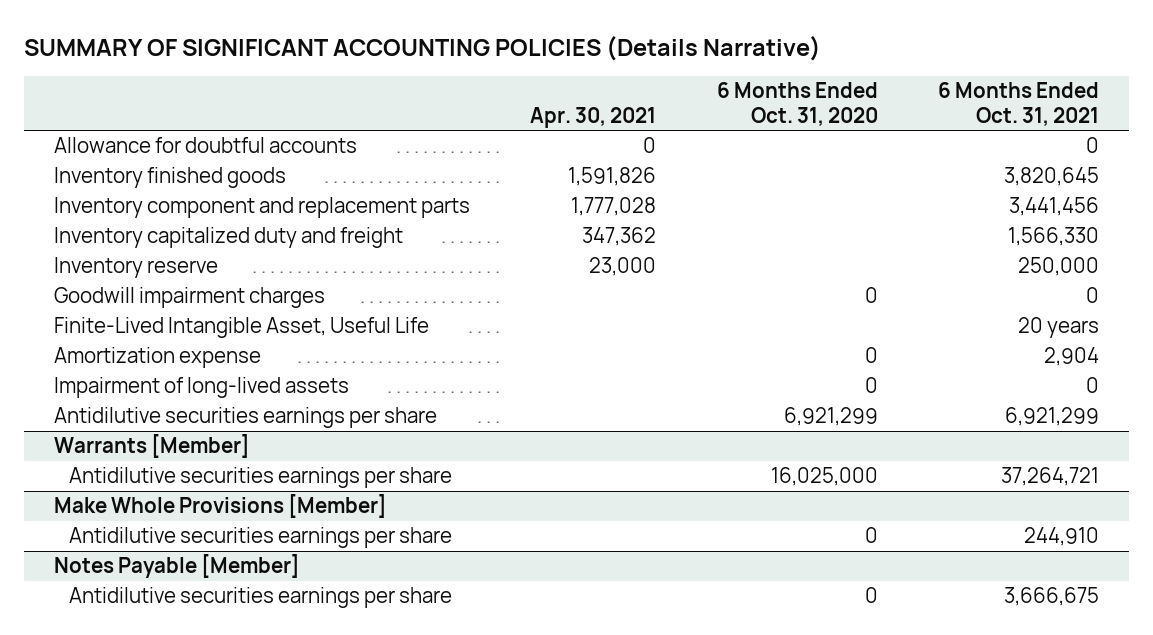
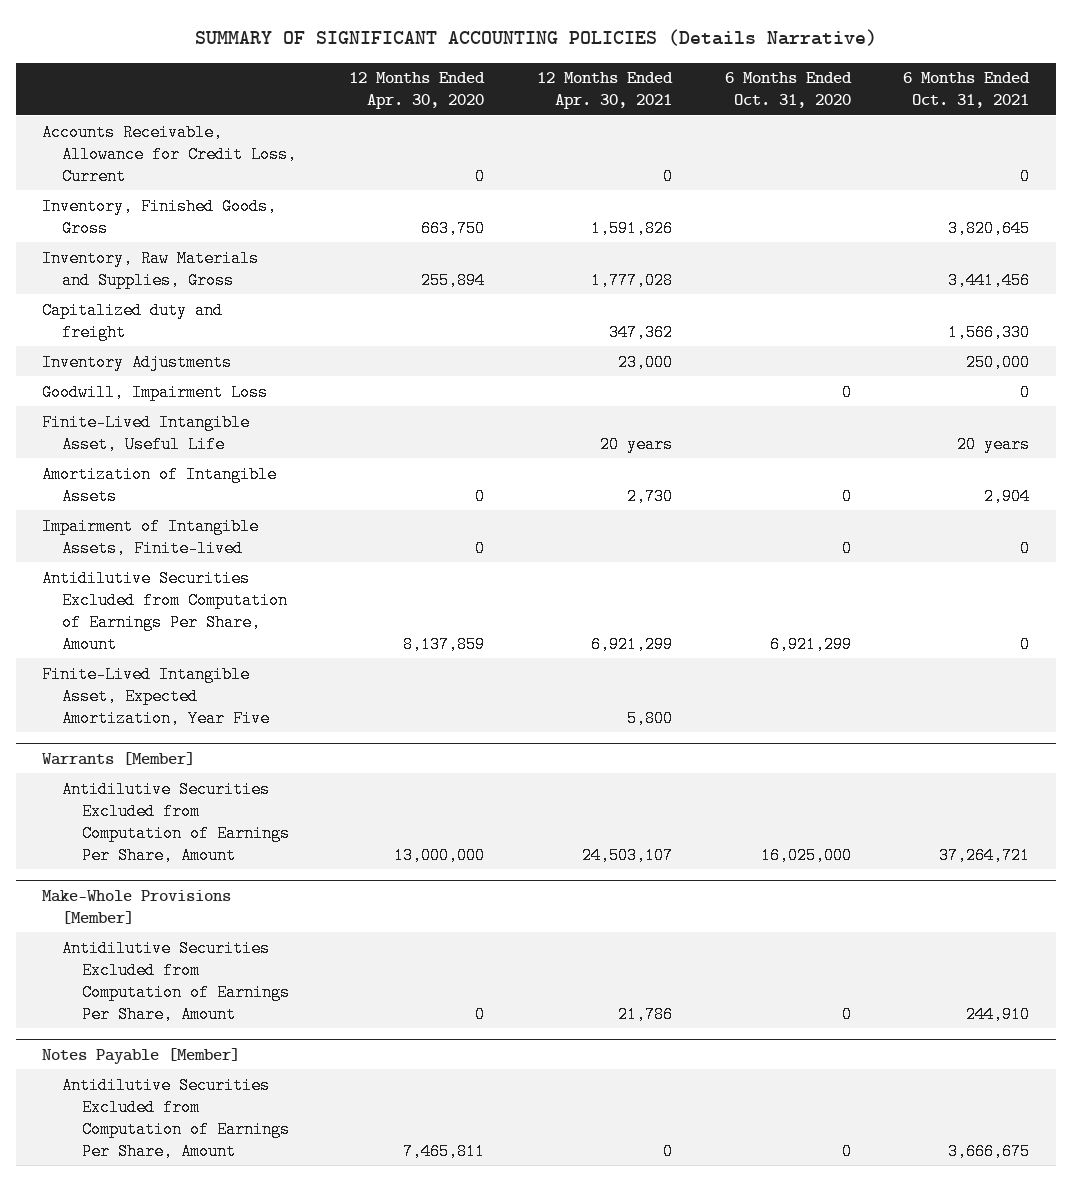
[530,106,657,128] Apr. 30, 2021 -> none
none -> [348,72,485,110] 12 Months Ended Apr. 30, 2020
none -> [536,72,673,110] 12 Months Ended Apr. 30, 2021
[54,137,358,154] Allowance for doubtful accounts -> [42,123,298,185] Accounts Receivable, Allowance for Credit Loss, Current
[54,167,287,189] Inventory finished goods -> [42,197,278,237] Inventory, Finished Goods, Gross
[54,197,471,219] Inventory component and replacement parts -> [42,249,260,289] Inventory, Raw Materials and Supplies, Gross
[54,227,404,249] Inventory capitalized duty and freight -> [42,301,224,341] Capitalized duty and freight
[54,257,219,279] Inventory reserve -> [42,353,233,371] Inventory Adjustments
[54,287,326,309] Goodwill impairment charges -> [42,383,269,401] Goodwill, Impairment Loss
[54,347,262,369] Amortization expense -> [42,465,278,505] Amortization of Intangible Assets
[54,377,350,399] Impairment of long-lived assets -> [42,517,260,557] Impairment of Intangible Assets, Finite-lived
[54,407,438,429] Antidilutive securities earnings per share -> [42,569,289,653] Antidilutive Securities Excluded from Computation of Earnings Per Share, Amount
[1005,407,1100,427] 6,921,299 -> [1020,635,1031,653] 0
none -> [42,665,271,727] Finite-Lived Intangible Asset, Expected Amortization, Year Five
[69,467,453,489] Antidilutive securities earnings per share -> [62,780,290,864] Antidilutive Securities Excluded from Computation of Earnings Per Share, Amount
[54,494,388,519] Make Whole Provisions [Member] -> [42,889,232,924] Make-Whole Provisions [Member]
[69,527,453,549] Antidilutive securities earnings per share -> [62,939,290,1023] Antidilutive Securities Excluded from Computation of Earnings Per Share, Amount
[69,587,453,609] Antidilutive securities earnings per share -> [62,1076,290,1160] Antidilutive Securities Excluded from Computation of Earnings Per Share, Amount

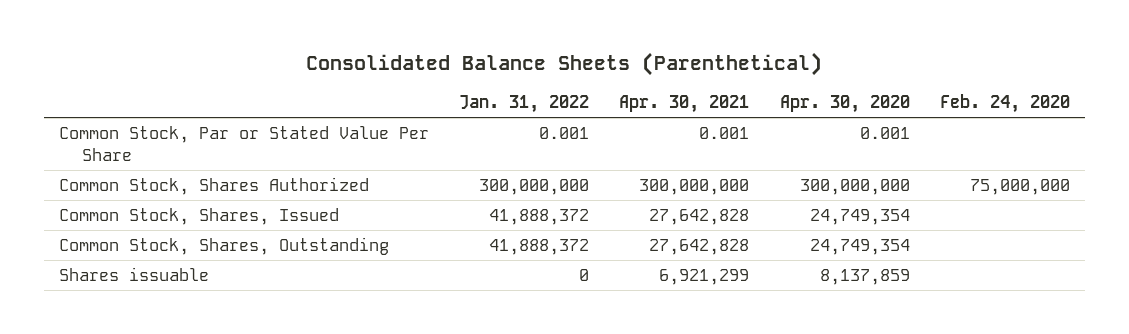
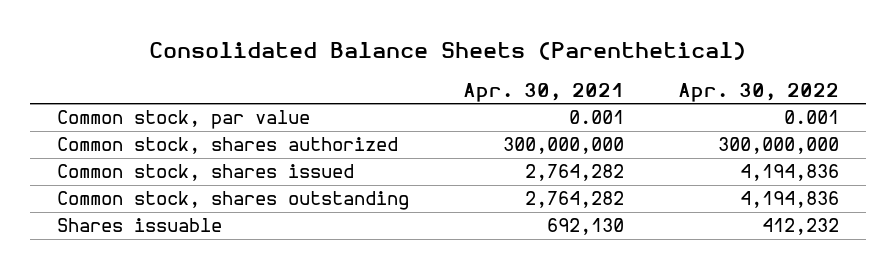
[459,94,590,113] Jan. 31, 2022 -> none
[779,94,910,113] Apr. 30, 2020 -> none
[939,93,1070,113] Feb. 24, 2020 -> none
none -> [678,83,840,103] Apr. 30, 2022
[58,125,429,161] Common Stock, Par or Stated Value Per Share -> [56,110,310,130] Common stock, par value
[58,176,369,195] Common Stock, Shares Authorized -> [56,137,398,155] Common stock, shares authorized
[58,207,339,225] Common Stock, Shares, Issued -> [56,164,354,182] Common stock, shares issued
[649,208,750,225] 27,642,828 -> [525,164,625,182] 2,764,282
[58,236,389,255] Common Stock, Shares, Outstanding -> [56,191,409,211] Common stock, shares outstanding
[649,238,750,255] 27,642,828 -> [525,191,625,209] 2,764,282
[659,268,750,285] 6,921,299 -> [547,218,625,236] 692,130

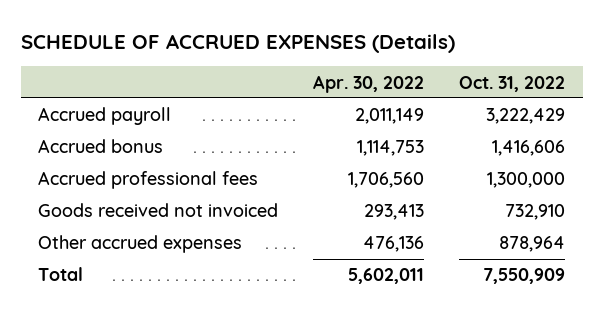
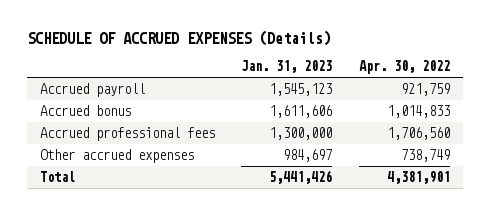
[459,75,566,92] Oct. 31, 2022 -> none
none -> [241,59,333,73] Jan. 31, 2023
[355,108,425,125] 2,011,149 -> [400,83,450,97] 921,759
[357,140,425,157] 1,114,753 -> [386,105,450,119] 1,014,833
[38,203,279,218] Goods received not invoiced -> none
[363,236,425,253] 476,136 -> [400,149,450,163] 738,749
[348,268,425,285] 5,602,011 -> [386,171,450,185] 4,381,901

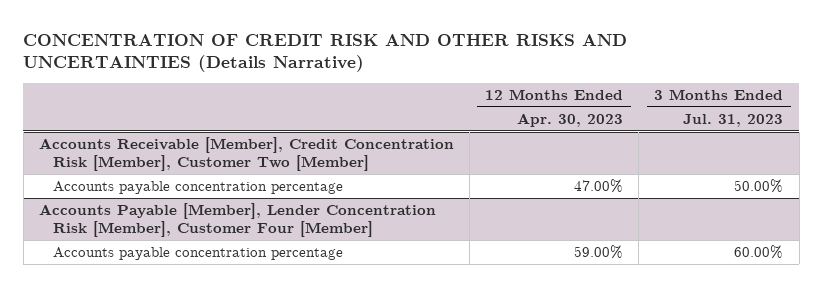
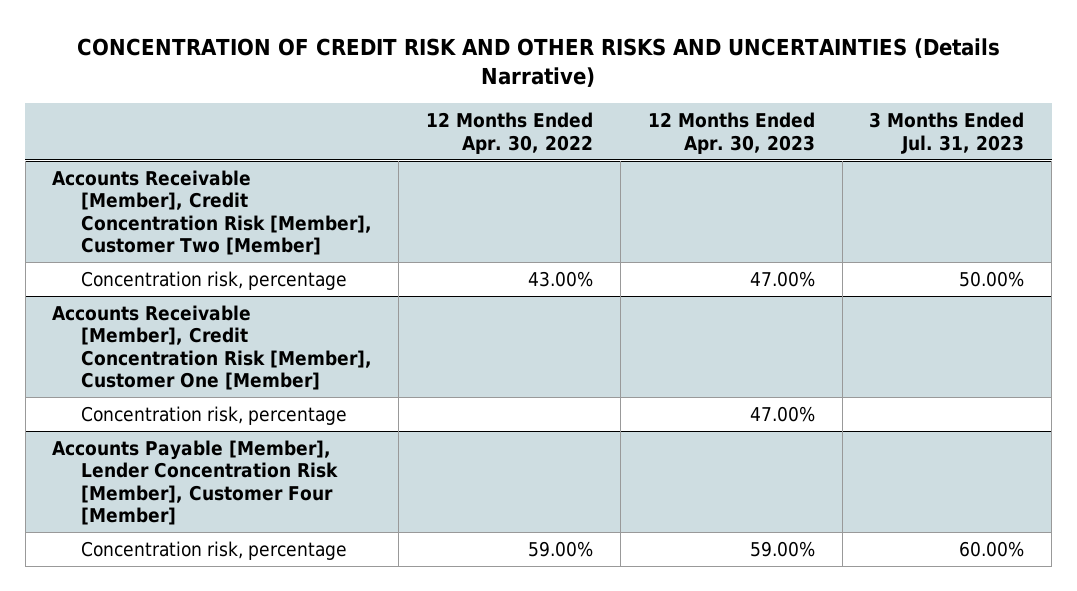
none -> [426,112,594,154] 12 Months Ended Apr. 30, 2022
[53,180,344,194] Accounts payable concentration percentage -> [80,270,347,290] Concentration risk, percentage
none -> [52,304,372,390] Accounts Receivable [Member], Credit Concentration Risk [Member], Customer One [Member]
none -> [80,405,347,425] Concentration risk, percentage
[53,246,344,260] Accounts payable concentration percentage -> [80,540,347,560] Concentration risk, percentage

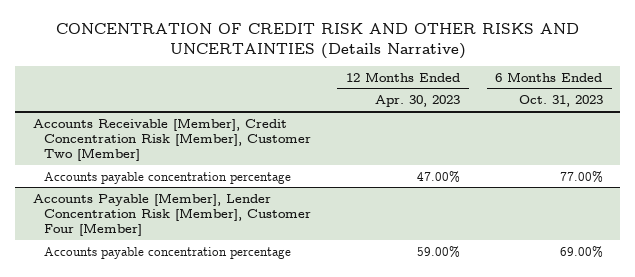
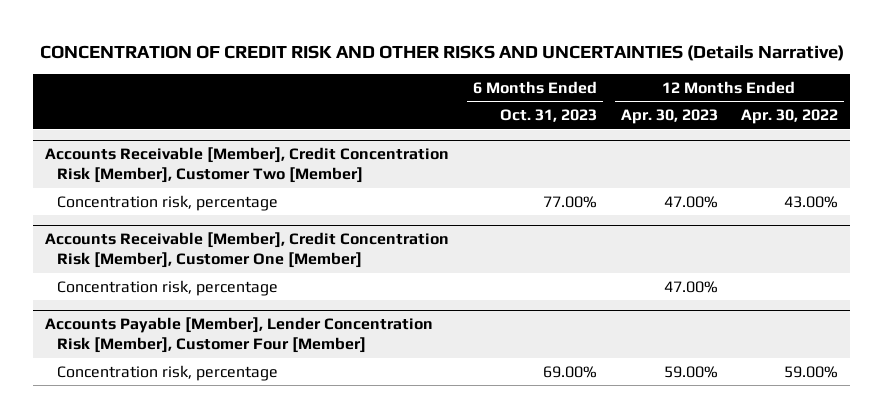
none -> [741,109,839,125] Apr. 30, 2022
[43,171,291,184] Accounts payable concentration percentage -> [56,194,278,211] Concentration risk, percentage
none -> [45,231,450,269] Accounts Receivable [Member], Credit Concentration Risk [Member], Customer One [Member]
none -> [56,279,278,296] Concentration risk, percentage
[43,246,291,259] Accounts payable concentration percentage -> [56,364,278,381] Concentration risk, percentage

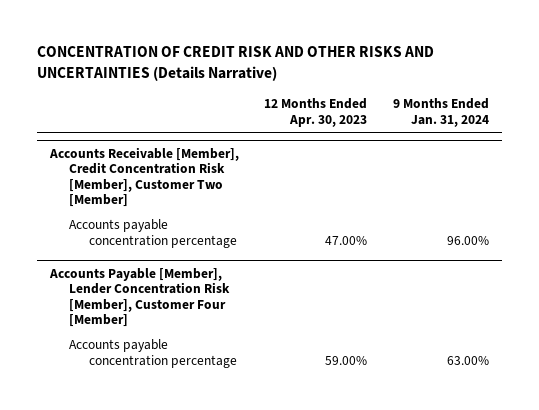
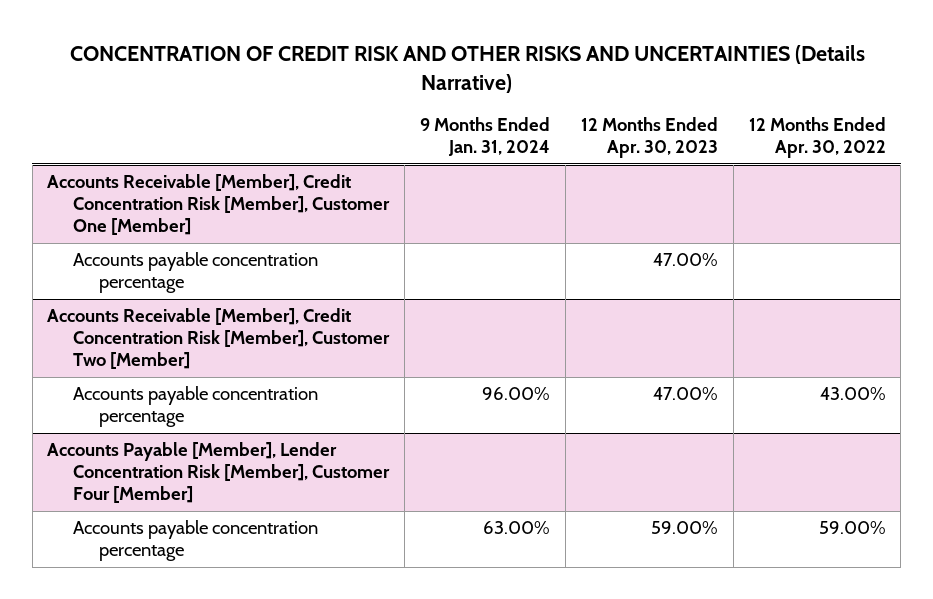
none -> [748,117,886,159] 12 Months Ended Apr. 30, 2022
none -> [47,174,391,236] Accounts Receivable [Member], Credit Concentration Risk [Member], Customer One [Member]
none -> [73,252,319,294] Accounts payable concentration percentage

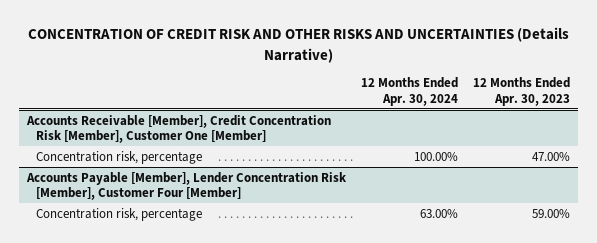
[420,117,551,157] 9 Months Ended Jan. 31, 2024 -> none
[748,117,886,159] 12 Months Ended Apr. 30, 2022 -> none
none -> [361,77,459,106] 12 Months Ended Apr. 30, 2024
[47,308,391,370] Accounts Receivable [Member], Credit Concentration Risk [Member], Customer Two [Member] -> none
[73,386,319,428] Accounts payable concentration percentage -> none
[73,252,319,294] Accounts payable concentration percentage -> [35,150,202,164] Concentration risk, percentage
[73,520,319,562] Accounts payable concentration percentage -> [35,207,202,221] Concentration risk, percentage

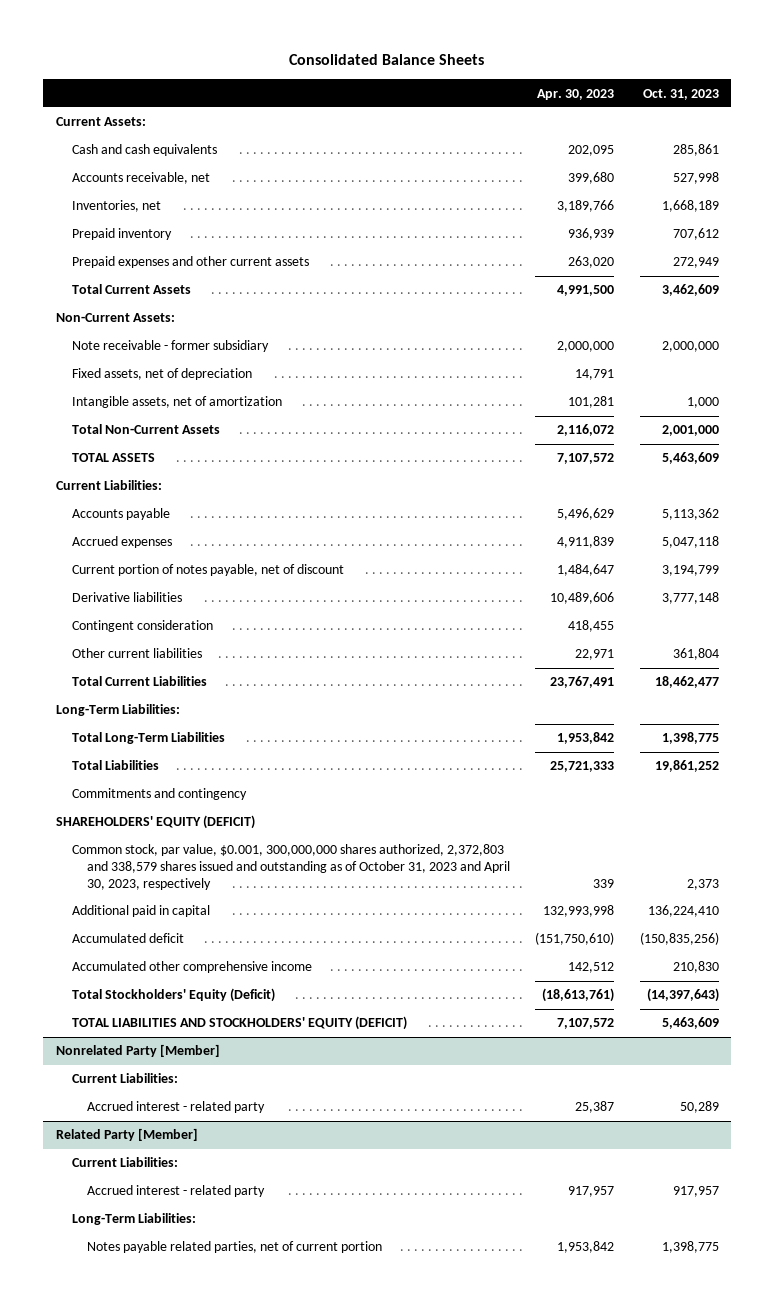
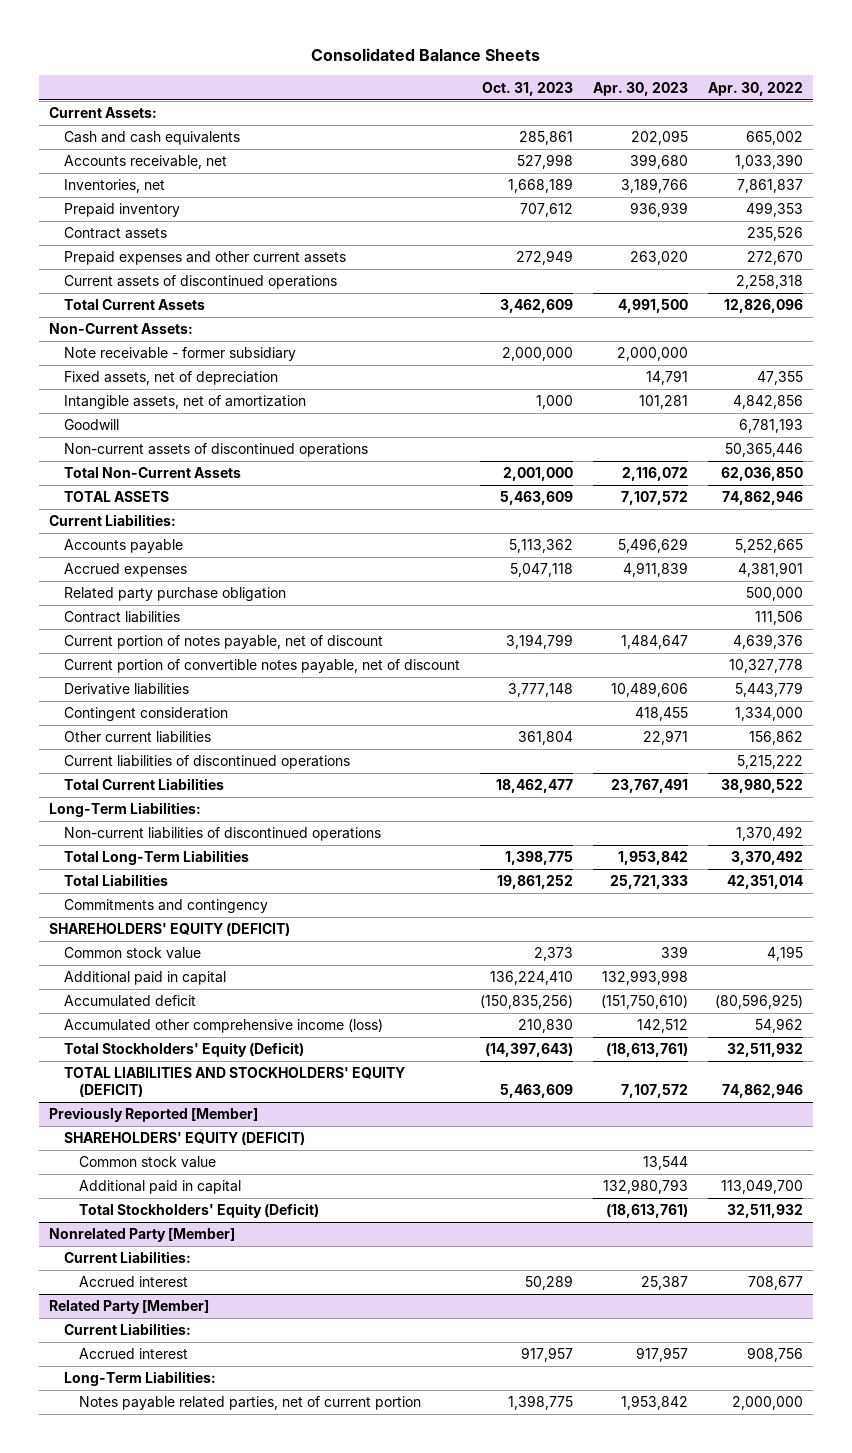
none -> [707,81,803,96] Apr. 30, 2022
none -> [64,227,168,240] Contract assets
none -> [64,275,338,290] Current assets of discontinued operations
none -> [64,419,120,431] Goodwill
none -> [64,443,369,458] Non-current assets of discontinued operations
none -> [64,587,287,602] Related party purchase obligation
none -> [64,611,181,624] Contract liabilities
none -> [64,659,461,674] Current portion of convertible notes payable, net of discount
none -> [64,755,351,770] Current liabilities of discontinued operations
none -> [64,827,382,842] Non-current liabilities of discontinued operations
[71,844,511,891] Common stock, par value, $0.001, 300,000,000 shares authorized, 2,372,803 and 338,579 shares issued and outstanding as of October 31, 2023 and April 30, 2023, respectively -> [64,947,202,960] Common stock value
[71,961,312,974] Accumulated other comprehensive income -> [64,1019,384,1034] Accumulated other comprehensive income (loss)
none -> [49,1107,259,1123] Previously Reported [Member]
none -> [64,1132,306,1146] SHAREHOLDERS' EQUITY (DEFICIT)
none -> [79,1156,217,1169] Common stock value
none -> [79,1180,242,1195] Additional paid in capital
none -> [79,1203,320,1219] Total Stockholders' Equity (Deficit)
[87,1101,266,1114] Accrued interest - related party -> [79,1276,189,1288] Accrued interest
[87,1185,266,1198] Accrued interest - related party -> [79,1348,189,1360] Accrued interest

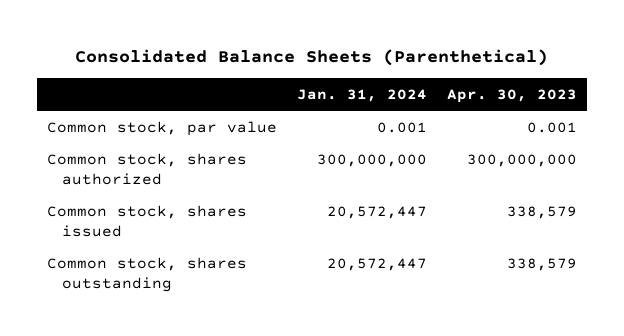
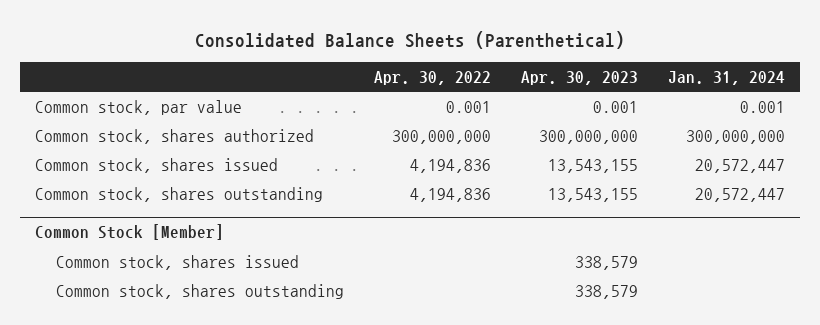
none -> [373,70,491,85] Apr. 30, 2022
[506,205,577,219] 338,579 -> [547,158,638,173] 13,543,155
[506,257,577,271] 338,579 -> [547,187,638,202] 13,543,155
none -> [35,224,225,241] Common Stock [Member]
none -> [55,254,299,270] Common stock, shares issued
none -> [55,283,344,299] Common stock, shares outstanding

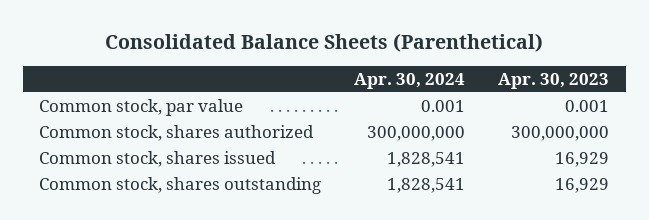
[373,70,491,85] Apr. 30, 2022 -> none
[667,70,785,85] Jan. 31, 2024 -> none
none -> [354,72,466,89] Apr. 30, 2024
[35,224,225,241] Common Stock [Member] -> none
[55,254,299,270] Common stock, shares issued -> none
[55,283,344,299] Common stock, shares outstanding -> none
[547,158,638,173] 13,543,155 -> [555,151,610,167] 16,929
[547,187,638,202] 13,543,155 -> [555,177,610,193] 16,929

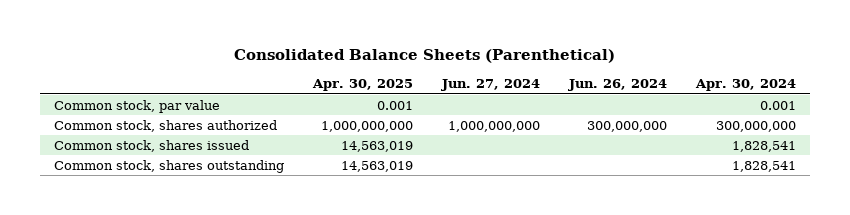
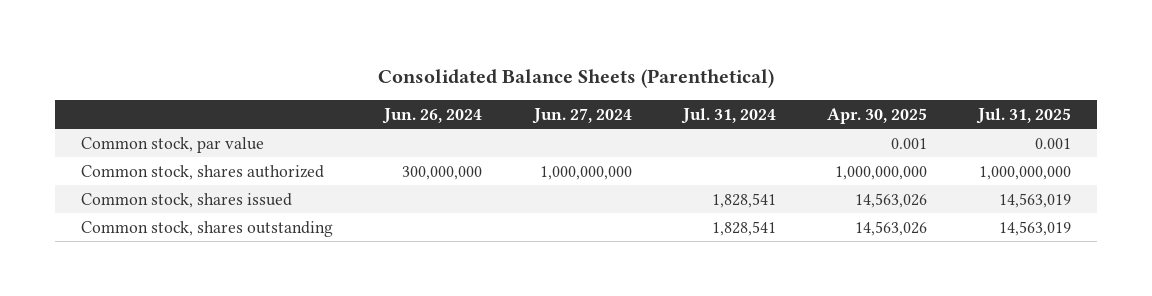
[694,79,796,92] Apr. 30, 2024 -> none
none -> [680,107,776,124] Jul. 31, 2024
none -> [976,107,1072,124] Jul. 31, 2025
[341,140,414,152] 14,563,019 -> [855,192,928,208] 14,563,026
[341,160,414,172] 14,563,019 -> [855,220,928,236] 14,563,026

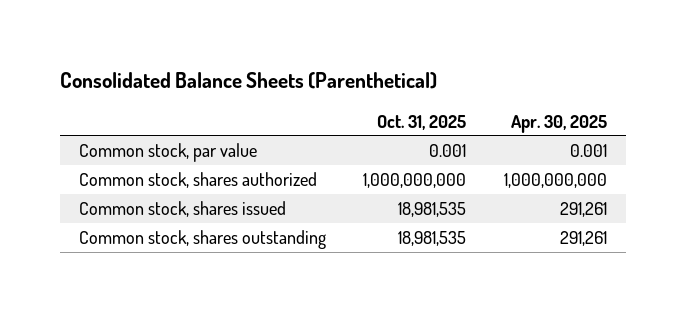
[382,107,483,124] Jun. 26, 2024 -> none
[531,107,632,124] Jun. 27, 2024 -> none
[680,107,776,124] Jul. 31, 2024 -> none
[976,107,1072,124] Jul. 31, 2025 -> none
none -> [377,114,467,130] Oct. 31, 2025
[855,192,928,208] 14,563,026 -> [559,202,607,218] 291,261
[855,220,928,236] 14,563,026 -> [559,231,607,247] 291,261

